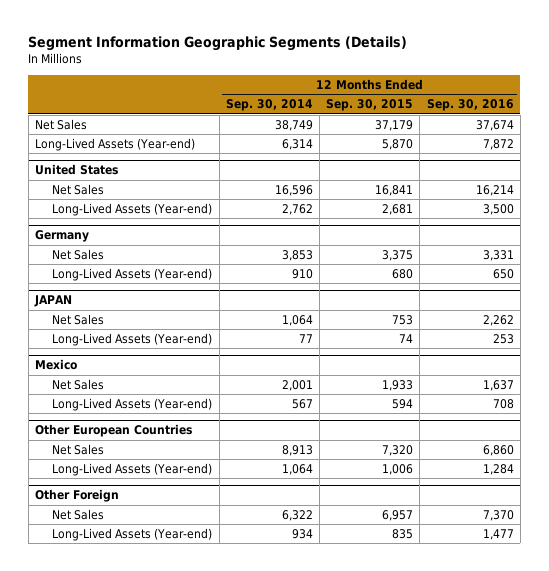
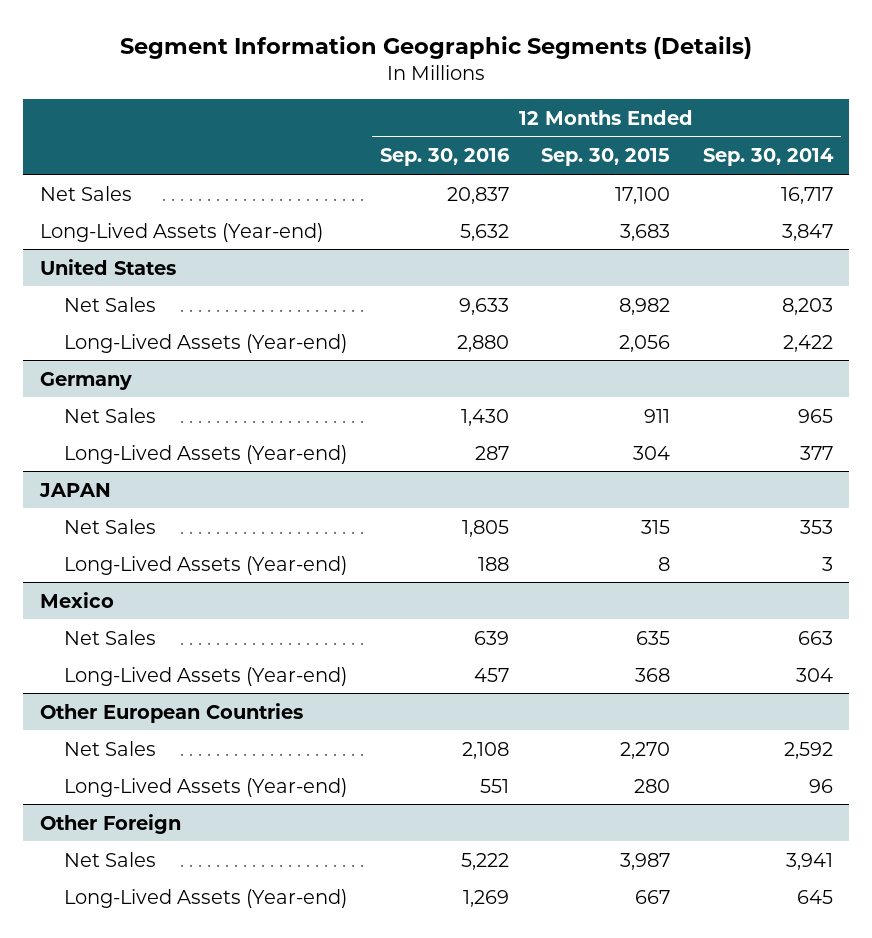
[274,119,313,131] 38,749 -> [780,186,833,204] 16,717
[375,119,414,131] 37,179 -> [615,186,671,204] 17,100
[475,119,514,131] 37,674 -> [446,186,509,204] 20,837
[281,138,313,150] 6,314 -> [781,223,833,241] 3,847
[382,138,414,150] 5,870 -> [620,223,671,241] 3,683
[482,138,514,150] 7,872 -> [459,223,509,241] 5,632
[274,184,313,196] 16,596 -> [781,297,833,315] 8,203
[375,184,414,196] 16,841 -> [619,297,671,315] 8,982
[475,184,514,196] 16,214 -> [458,297,509,315] 9,633
[281,203,313,215] 2,762 -> [782,334,833,352] 2,422
[382,203,414,215] 2,681 -> [619,334,671,352] 2,056
[482,203,514,215] 3,500 -> [456,334,509,352] 2,880
[281,249,313,261] 3,853 -> [797,408,833,423] 965
[382,249,414,261] 3,375 -> [644,408,671,423] 911
[482,249,514,261] 3,331 -> [460,408,509,426] 1,430
[291,268,313,279] 910 -> [799,445,833,460] 377
[392,268,414,279] 680 -> [633,445,671,460] 304
[492,268,514,279] 650 -> [474,445,509,460] 287
[281,314,313,326] 1,064 -> [799,519,833,534] 353
[392,314,414,325] 753 -> [641,519,671,534] 315
[482,314,514,326] 2,262 -> [461,519,509,537] 1,805
[298,333,313,343] 77 -> [821,556,833,571] 3
[399,333,414,343] 74 -> [658,556,671,571] 8
[492,333,514,344] 253 -> [477,556,509,571] 188
[281,379,313,391] 2,001 -> [797,630,833,645] 663
[382,379,414,391] 1,933 -> [636,630,671,645] 635
[482,379,514,391] 1,637 -> [473,630,509,645] 639
[291,398,313,409] 567 -> [795,667,833,682] 304
[392,398,414,409] 594 -> [635,667,671,682] 368
[492,398,514,409] 708 -> [473,667,509,682] 457
[281,444,313,456] 8,913 -> [783,741,833,759] 2,592
[382,444,414,456] 7,320 -> [620,741,671,759] 2,270
[482,444,514,456] 6,860 -> [461,741,509,759] 2,108
[281,463,313,475] 1,064 -> [808,778,833,793] 96
[382,463,414,475] 1,006 -> [634,778,671,793] 280
[482,463,514,475] 1,284 -> [479,778,509,793] 551
[281,509,313,521] 6,322 -> [785,852,833,870] 3,941
[382,509,414,521] 6,957 -> [620,852,671,870] 3,987
[482,509,514,521] 7,370 -> [460,852,509,870] 5,222
[291,528,313,539] 934 -> [796,889,833,904] 645
[392,528,414,539] 835 -> [635,889,671,904] 667
[482,528,514,540] 1,477 -> [462,889,509,907] 1,269

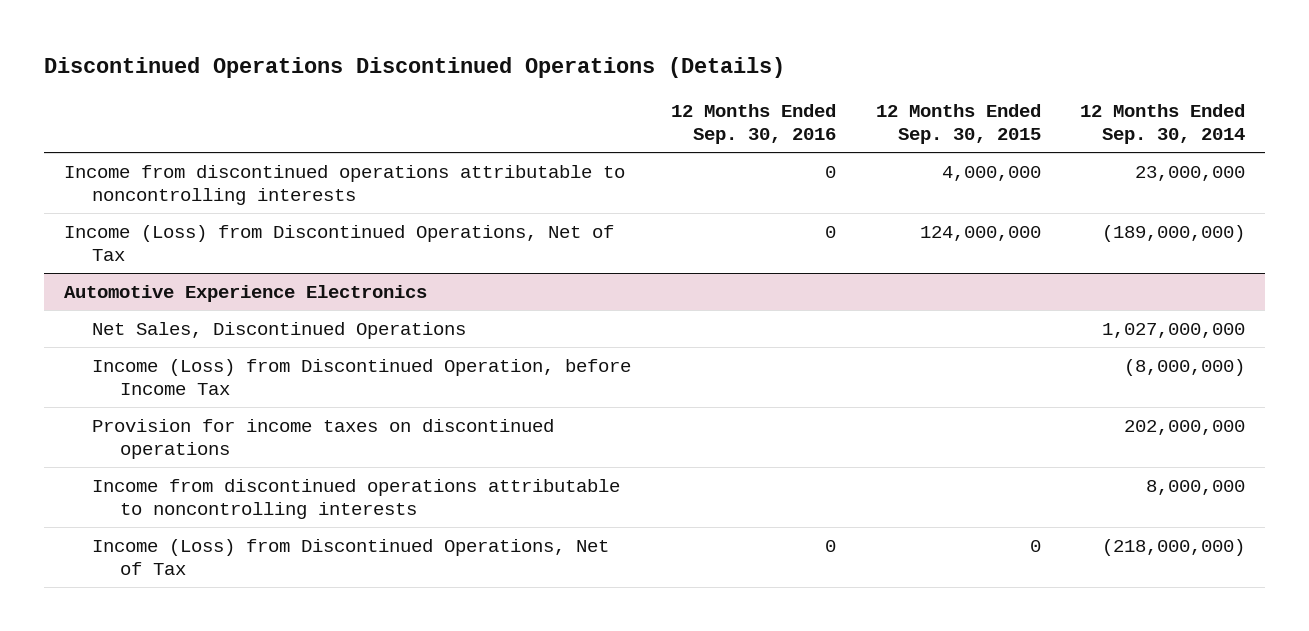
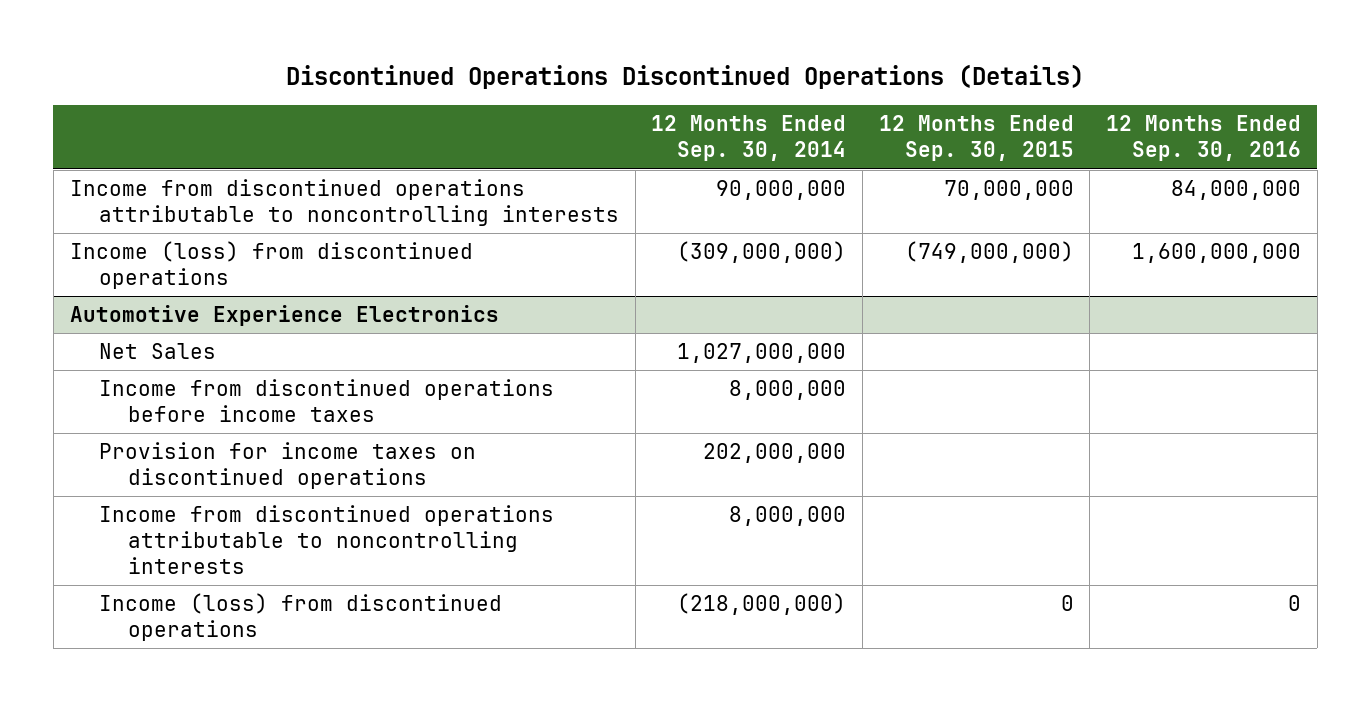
[824,166,836,179] 0 -> [1170,179,1301,200] 84,000,000
[941,166,1041,182] 4,000,000 -> [943,179,1074,200] 70,000,000
[1135,166,1246,182] 23,000,000 -> [716,179,847,200] 90,000,000
[63,225,614,261] Income (Loss) from Discontinued Operations, Net of Tax -> [69,240,473,290] Income (loss) from discontinued operations
[824,226,836,239] 0 -> [1131,242,1301,263] 1,600,000,000
[919,226,1041,242] 124,000,000 -> [904,240,1074,263] (749,000,000)
[1102,225,1246,243] (189,000,000) -> [677,240,847,263] (309,000,000)
[92,322,467,340] Net Sales, Discontinued Operations -> [99,342,217,359] Net Sales
[92,359,632,395] Income (Loss) from Discontinued Operation, before Income Tax -> [99,378,555,423] Income from discontinued operations before income taxes
[1124,359,1246,377] (8,000,000) -> [729,379,847,400] 8,000,000
[92,539,610,575] Income (Loss) from Discontinued Operations, Net of Tax -> [99,592,503,642] Income (loss) from discontinued operations

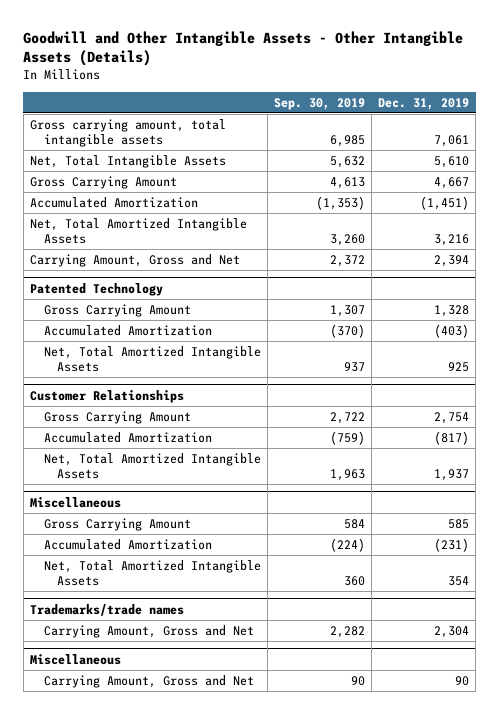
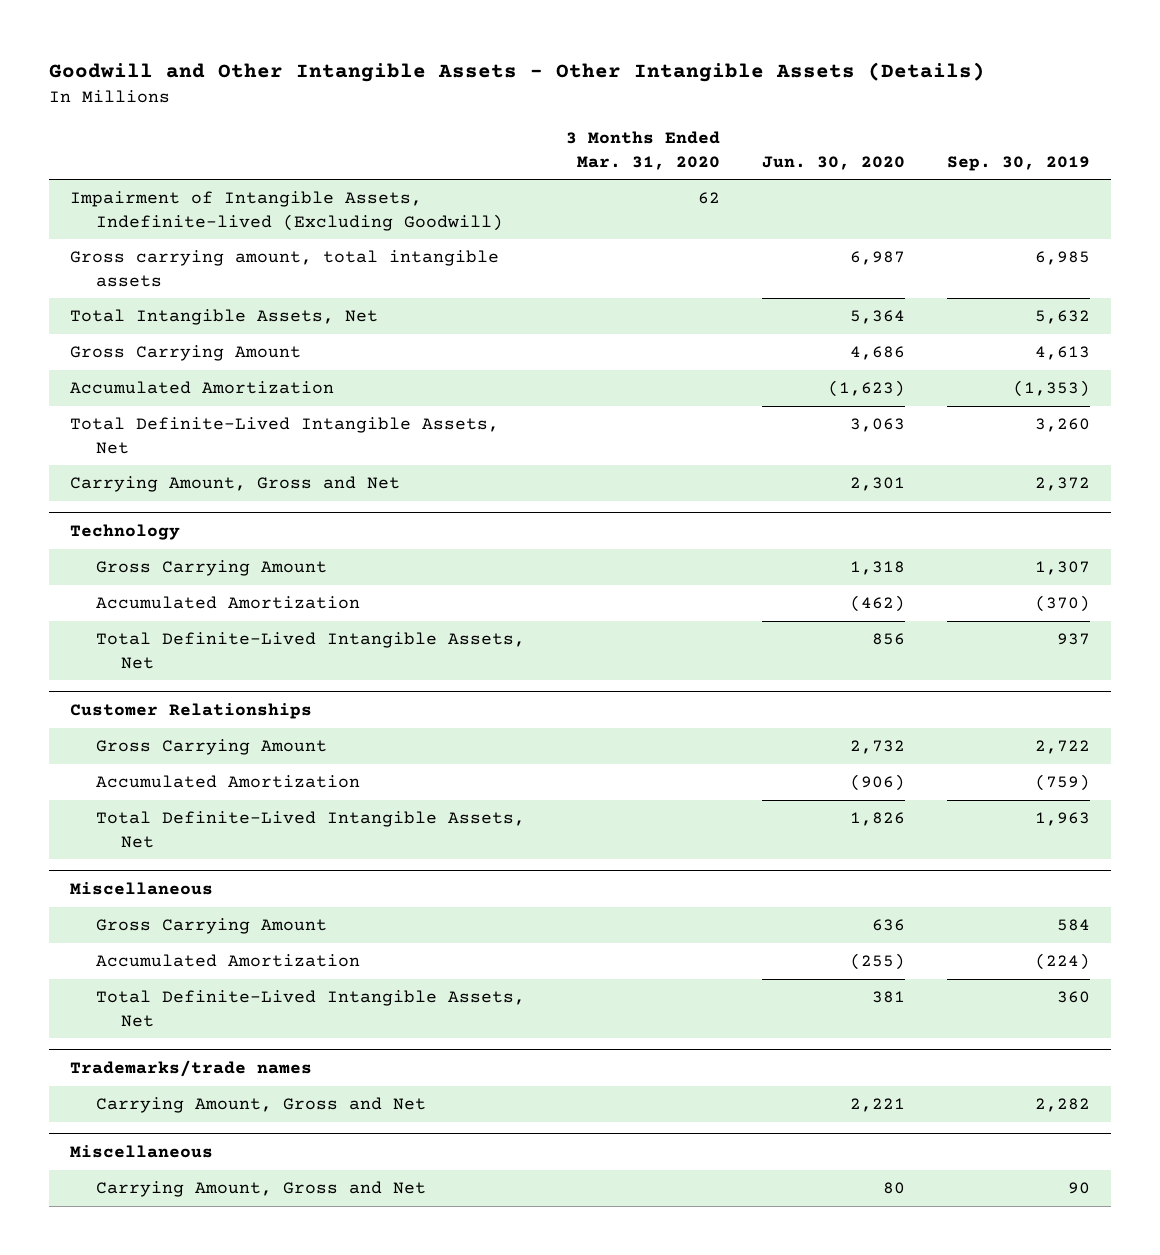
[378,97,470,110] Dec. 31, 2019 -> none
none -> [566,131,721,170] 3 Months Ended Mar. 31, 2020
none -> [762,155,906,170] Jun. 30, 2020
none -> [69,191,503,231] Impairment of Intangible Assets, Indefinite-lived (Excluding Goodwill)
[29,154,226,168] Net, Total Intangible Assets -> [69,309,378,326] Total Intangible Assets, Net
[29,217,247,245] Net, Total Amortized Intangible Assets -> [69,417,499,454] Total Definite-Lived Intangible Assets, Net
[29,282,163,296] Patented Technology -> [69,523,180,540] Technology
[43,345,261,373] Net, Total Amortized Intangible Assets -> [95,632,525,669] Total Definite-Lived Intangible Assets, Net
[43,452,261,480] Net, Total Amortized Intangible Assets -> [95,811,525,848] Total Definite-Lived Intangible Assets, Net
[43,559,261,587] Net, Total Amortized Intangible Assets -> [95,990,525,1027] Total Definite-Lived Intangible Assets, Net

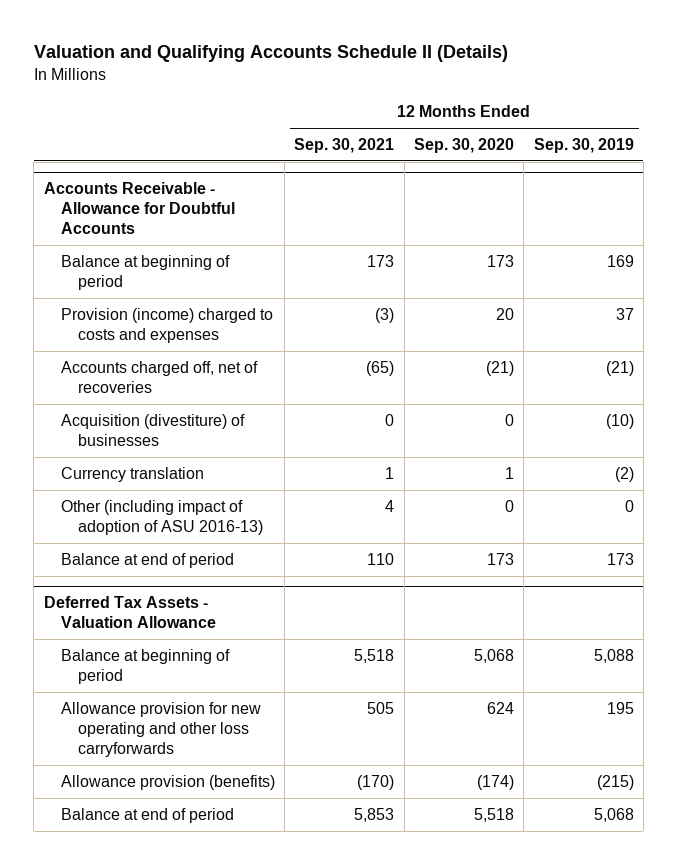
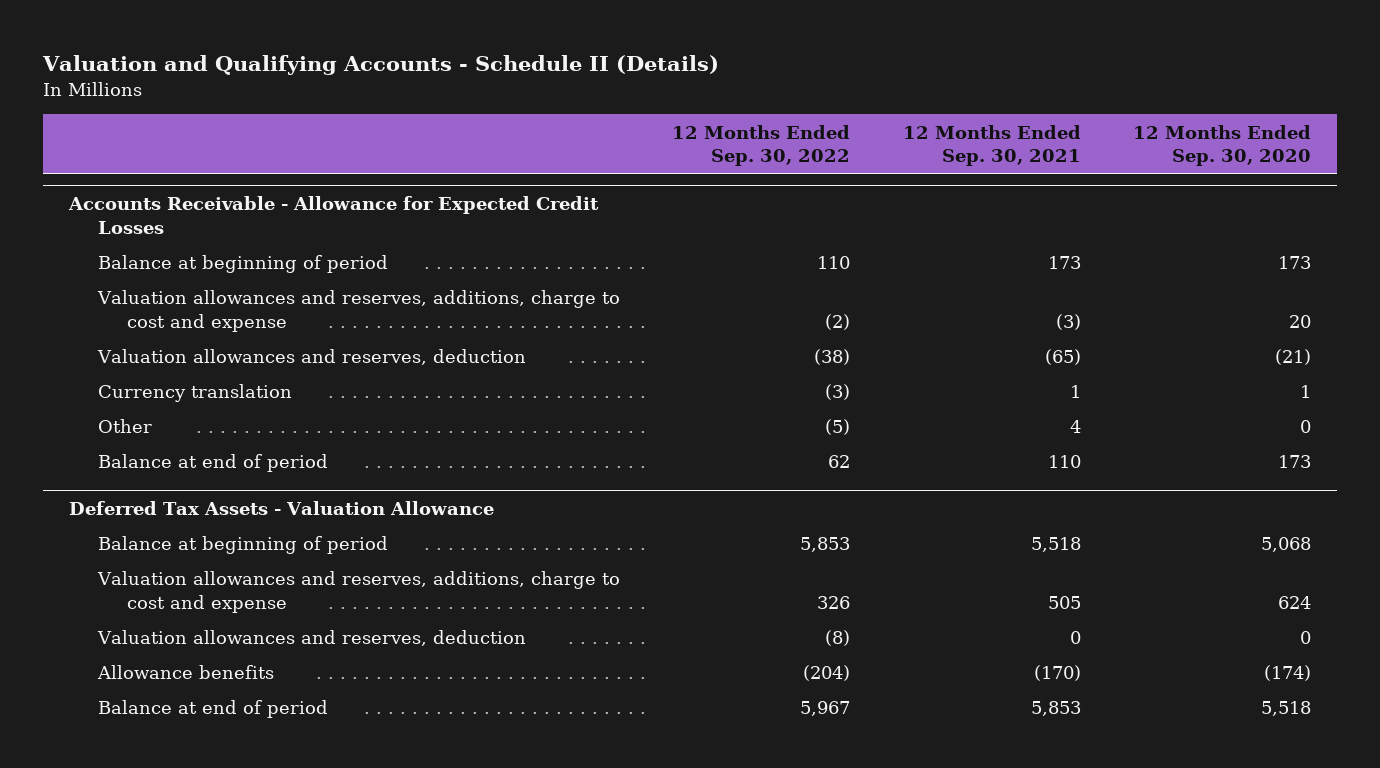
[33,45,508,63] Valuation and Qualifying Accounts Schedule II (Details) -> [42,55,720,76] Valuation and Qualifying Accounts - Schedule II (Details)
[533,138,634,154] Sep. 30, 2019 -> none
none -> [672,124,851,167] 12 Months Ended Sep. 30, 2022
[43,181,235,235] Accounts Receivable - Allowance for Doubtful Accounts -> [68,196,600,234] Accounts Receivable - Allowance for Expected Credit Losses
[60,413,245,447] Acquisition (divestiture) of businesses -> none
[60,307,273,344] Provision (income) charged to costs and expenses -> [97,290,621,332] Valuation allowances and reserves, additions, charge to cost and expense
[60,360,258,394] Accounts charged off, net of recoveries -> [97,349,527,366] Valuation allowances and reserves, deduction
[60,499,264,536] Other (including impact of adoption of ASU 2016-13) -> [98,419,153,434] Other
[60,701,261,758] Allowance provision for new operating and other loss carryforwards -> [97,571,621,613] Valuation allowances and reserves, additions, charge to cost and expense
none -> [97,630,527,647] Valuation allowances and reserves, deduction
[60,774,275,790] Allowance provision (benefits) -> [97,665,275,680] Allowance benefits

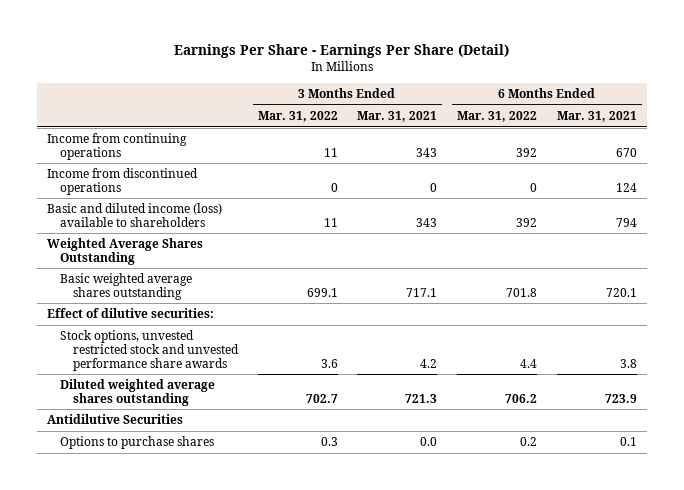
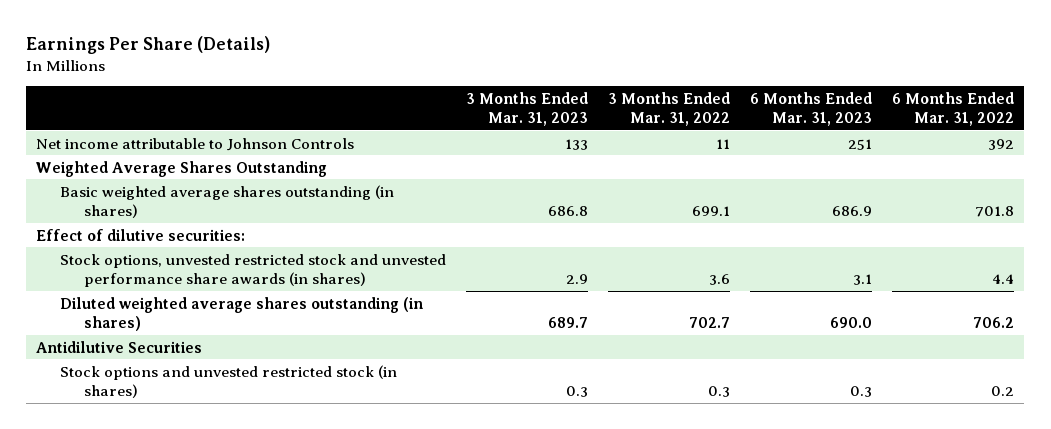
[173,44,509,59] Earnings Per Share - Earnings Per Share (Detail) -> [26,36,271,55] Earnings Per Share (Details)
[357,111,438,123] Mar. 31, 2021 -> none
[556,111,637,123] Mar. 31, 2021 -> none
none -> [466,91,589,126] 3 Months Ended Mar. 31, 2023
none -> [750,91,873,126] 6 Months Ended Mar. 31, 2023
[46,133,187,160] Income from continuing operations -> none
[46,168,198,195] Income from discontinued operations -> none
[46,203,222,227] Basic and diluted income (loss) available to shareholders -> [36,137,355,151] Net income attributable to Johnson Controls
[59,273,192,300] Basic weighted average shares outstanding -> [60,184,395,218] Basic weighted average shares outstanding (in shares)
[59,330,239,371] Stock options, unvested restricted stock and unvested performance share awards -> [60,253,447,287] Stock options, unvested restricted stock and unvested performance share awards (in shares)
[59,379,215,406] Diluted weighted average shares outstanding -> [60,296,424,331] Diluted weighted average shares outstanding (in shares)
[59,436,214,450] Options to purchase shares -> [60,364,398,398] Stock options and unvested restricted stock (in shares)

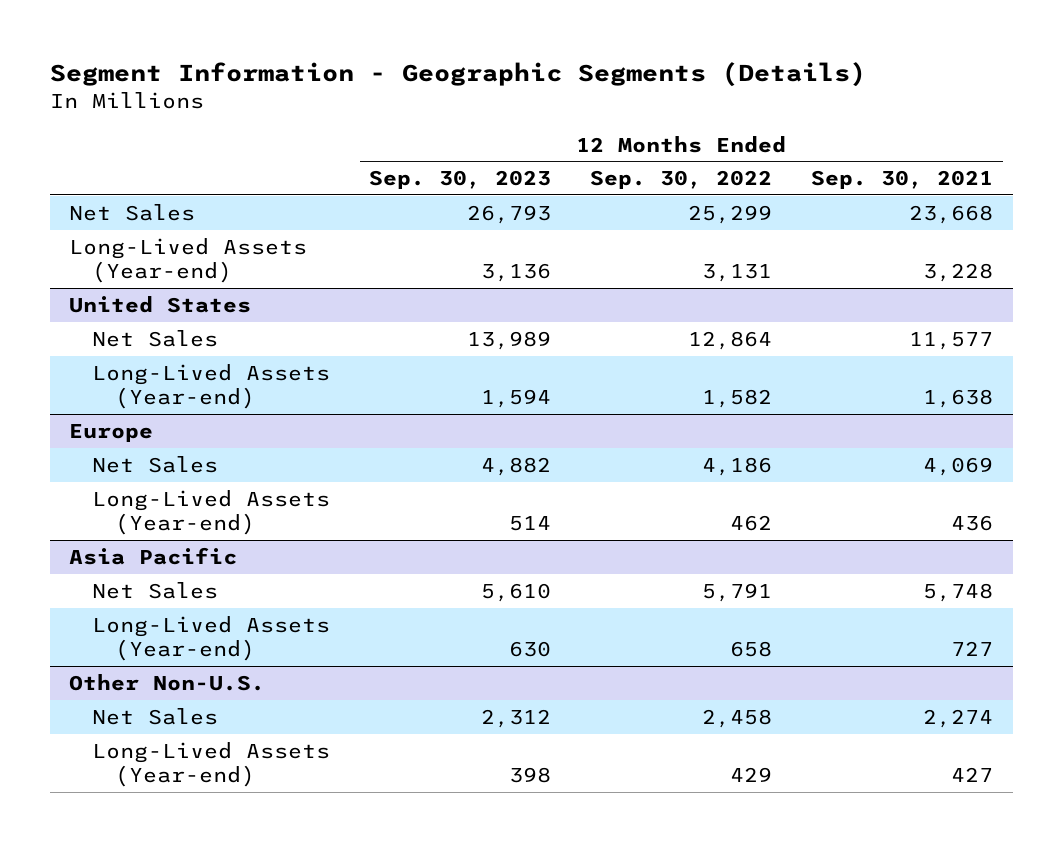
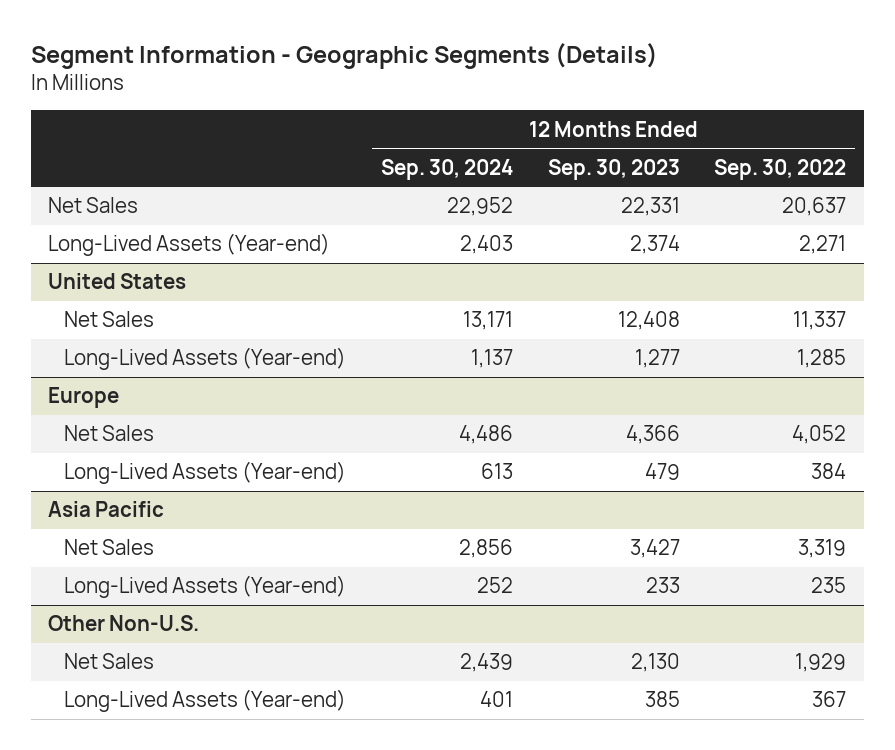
[811,170,994,190] Sep. 30, 2021 -> none
none -> [380,158,513,180] Sep. 30, 2024
[467,204,552,224] 26,793 -> [620,197,680,217] 22,331
[688,204,773,224] 25,299 -> [782,197,847,217] 20,637
[481,263,552,283] 3,136 -> [629,235,680,255] 2,374
[702,264,773,283] 3,131 -> [799,235,847,255] 2,271
[467,330,552,350] 13,989 -> [617,311,680,331] 12,408
[688,330,773,350] 12,864 -> [793,311,847,331] 11,337
[481,389,552,409] 1,594 -> [634,349,680,369] 1,277
[702,389,773,409] 1,582 -> [797,349,847,369] 1,285
[481,456,552,476] 4,882 -> [625,425,680,445] 4,366
[702,456,773,476] 4,186 -> [792,425,847,445] 4,052
[509,516,552,532] 514 -> [644,463,680,481] 479
[730,515,773,532] 462 -> [811,463,847,480] 384
[481,582,552,602] 5,610 -> [629,539,680,559] 3,427
[702,582,773,602] 5,791 -> [798,539,847,559] 3,319
[509,641,552,658] 630 -> [645,577,680,594] 233
[730,641,773,658] 658 -> [811,577,847,594] 235
[481,708,552,728] 2,312 -> [630,653,680,673] 2,130
[702,708,773,728] 2,458 -> [795,653,847,673] 1,929
[509,767,552,784] 398 -> [644,691,680,708] 385
[730,767,773,783] 429 -> [812,691,847,708] 367

